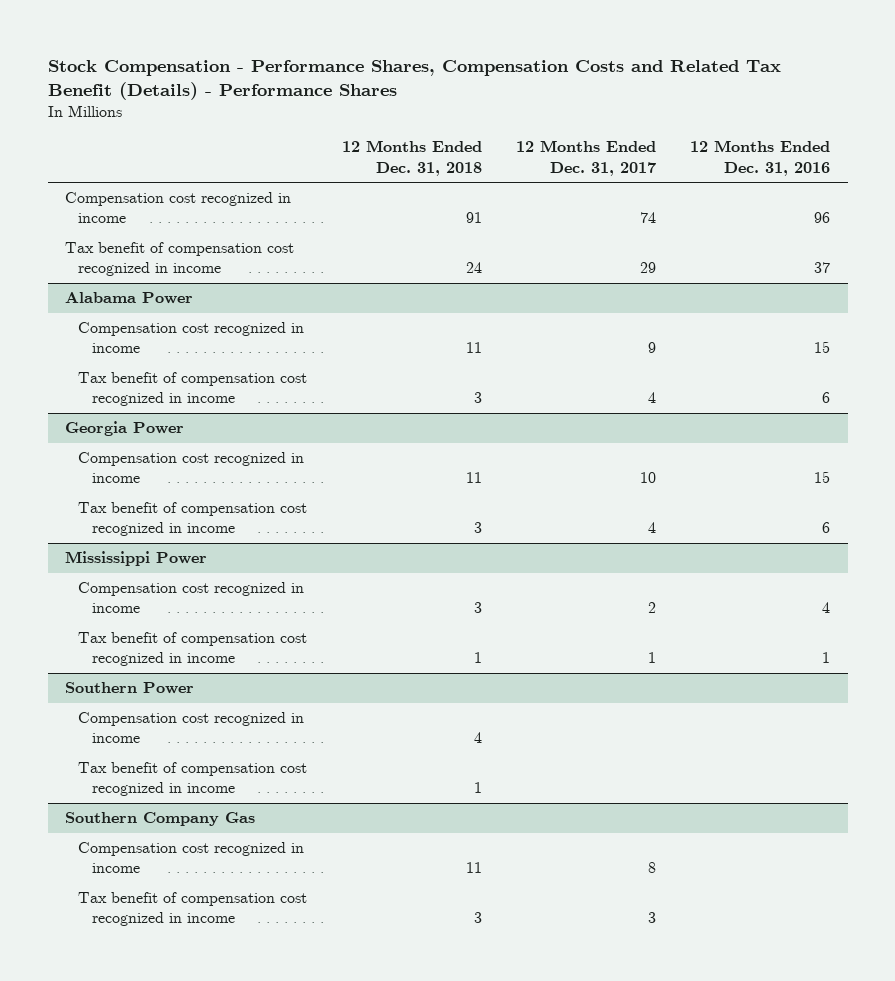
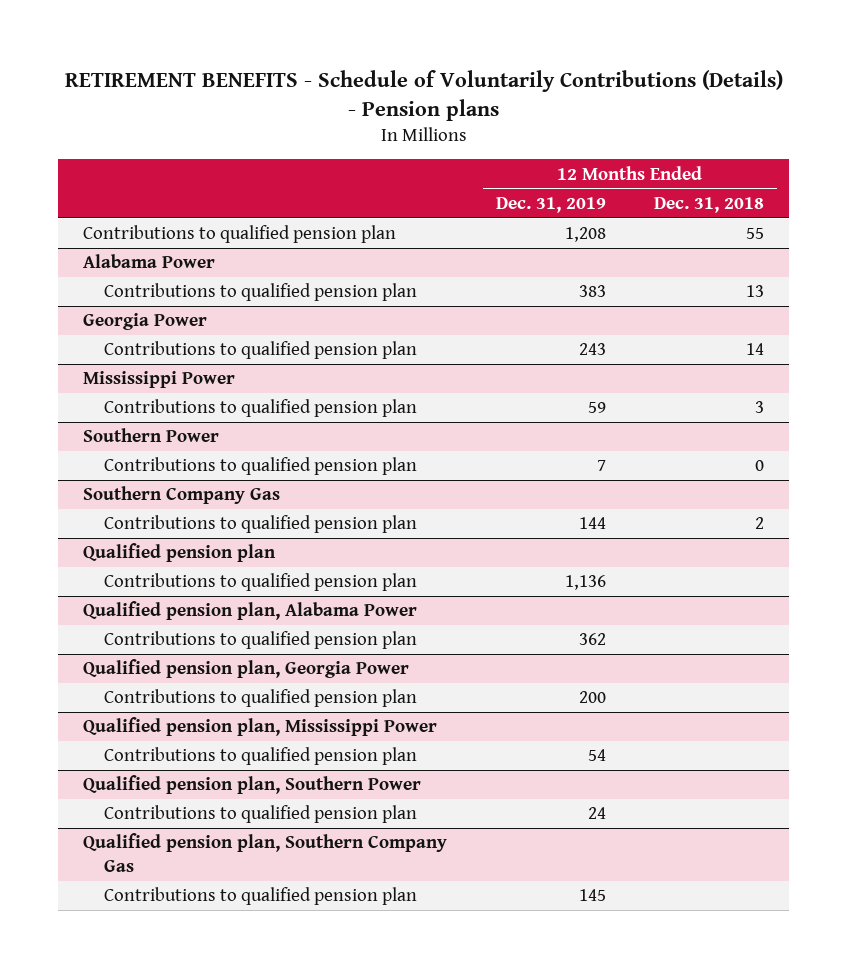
[47,59,781,100] Stock Compensation - Performance Shares, Compensation Costs and Related Tax Benefit (Details) - Performance Shares -> [64,70,783,121] RETIREMENT BENEFITS - Schedule of Voluntarily Contributions (Details) - Pension plans
[515,140,656,176] 12 Months Ended Dec. 31, 2017 -> none
[690,140,831,176] 12 Months Ended Dec. 31, 2016 -> none
none -> [495,196,606,213] Dec. 31, 2019
[64,192,291,224] Compensation cost recognized in income -> none
[64,242,294,277] Tax benefit of compensation cost recognized in income -> none
none -> [82,225,396,244] Contributions to qualified pension plan
[78,322,305,354] Compensation cost recognized in income -> none
[78,372,308,407] Tax benefit of compensation cost recognized in income -> none
none -> [103,283,417,302] Contributions to qualified pension plan
[78,452,305,484] Compensation cost recognized in income -> none
[78,502,308,537] Tax benefit of compensation cost recognized in income -> none
none -> [103,341,417,360] Contributions to qualified pension plan
[78,582,305,614] Compensation cost recognized in income -> none
[78,632,308,667] Tax benefit of compensation cost recognized in income -> none
none -> [103,399,417,418] Contributions to qualified pension plan
[78,712,305,744] Compensation cost recognized in income -> none
[78,762,308,797] Tax benefit of compensation cost recognized in income -> none
none -> [103,457,417,476] Contributions to qualified pension plan
[78,842,305,874] Compensation cost recognized in income -> none
[78,892,308,927] Tax benefit of compensation cost recognized in income -> none
none -> [103,515,417,534] Contributions to qualified pension plan
none -> [82,543,276,563] Qualified pension plan
none -> [103,573,417,592] Contributions to qualified pension plan
none -> [82,601,417,621] Qualified pension plan, Alabama Power
none -> [103,631,417,650] Contributions to qualified pension plan
none -> [82,659,409,679] Qualified pension plan, Georgia Power
none -> [103,689,417,708] Contributions to qualified pension plan
none -> [82,717,437,737] Qualified pension plan, Mississippi Power
none -> [103,747,417,766] Contributions to qualified pension plan
none -> [82,775,421,795] Qualified pension plan, Southern Power
none -> [103,805,417,824] Contributions to qualified pension plan
none -> [82,833,447,873] Qualified pension plan, Southern Company Gas
none -> [103,887,417,906] Contributions to qualified pension plan

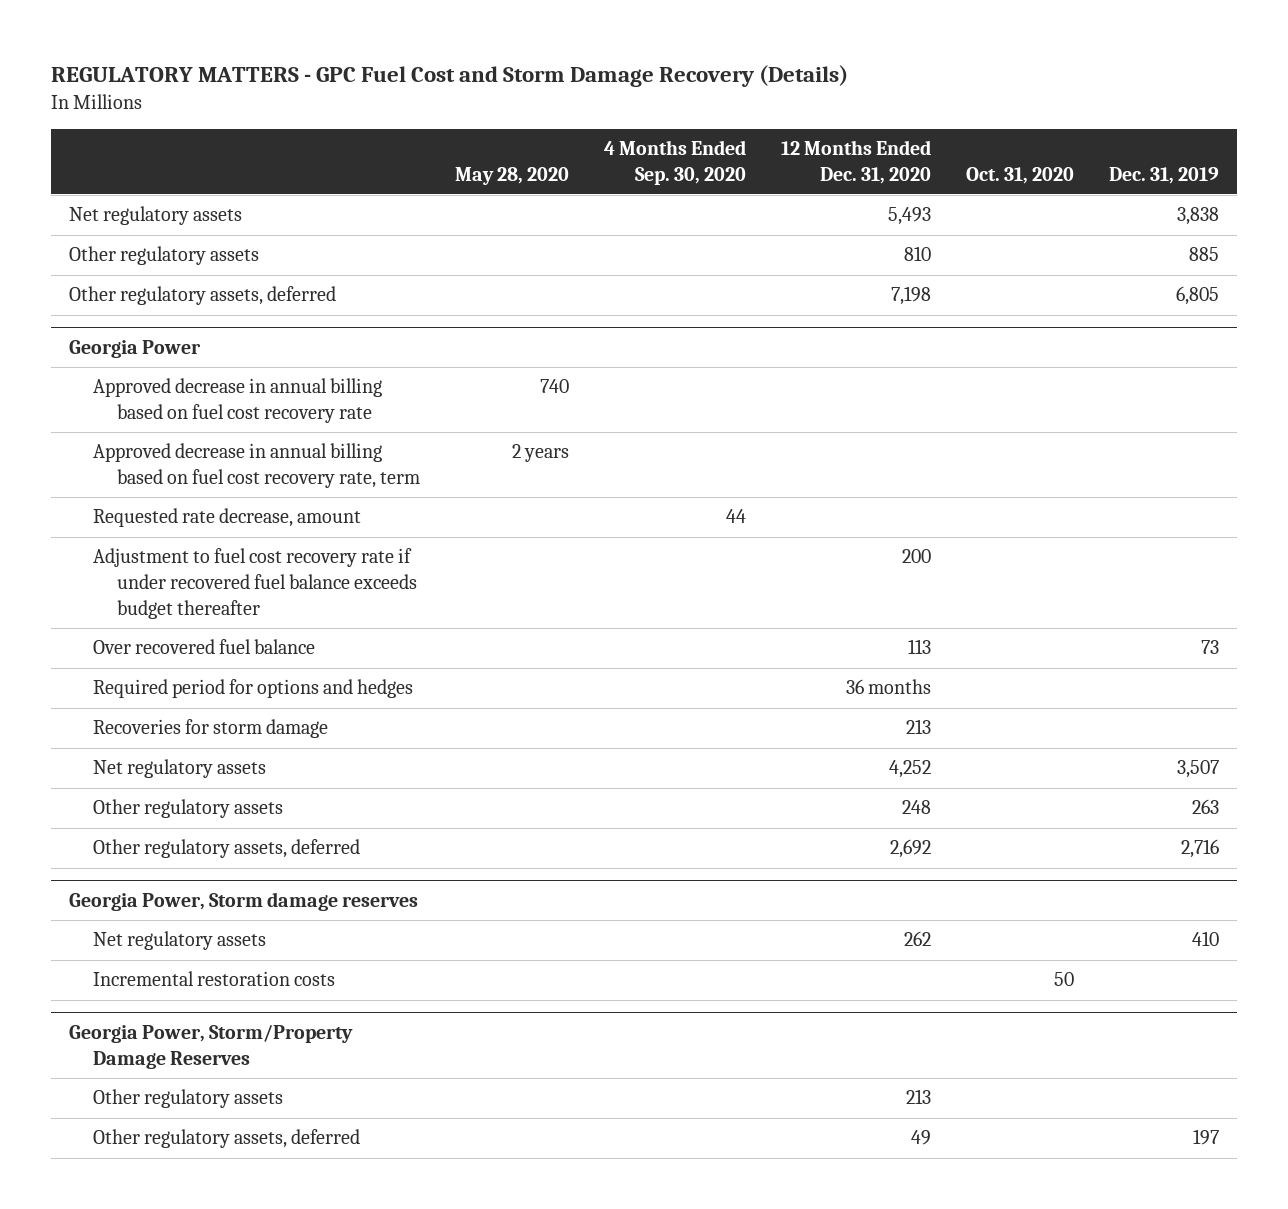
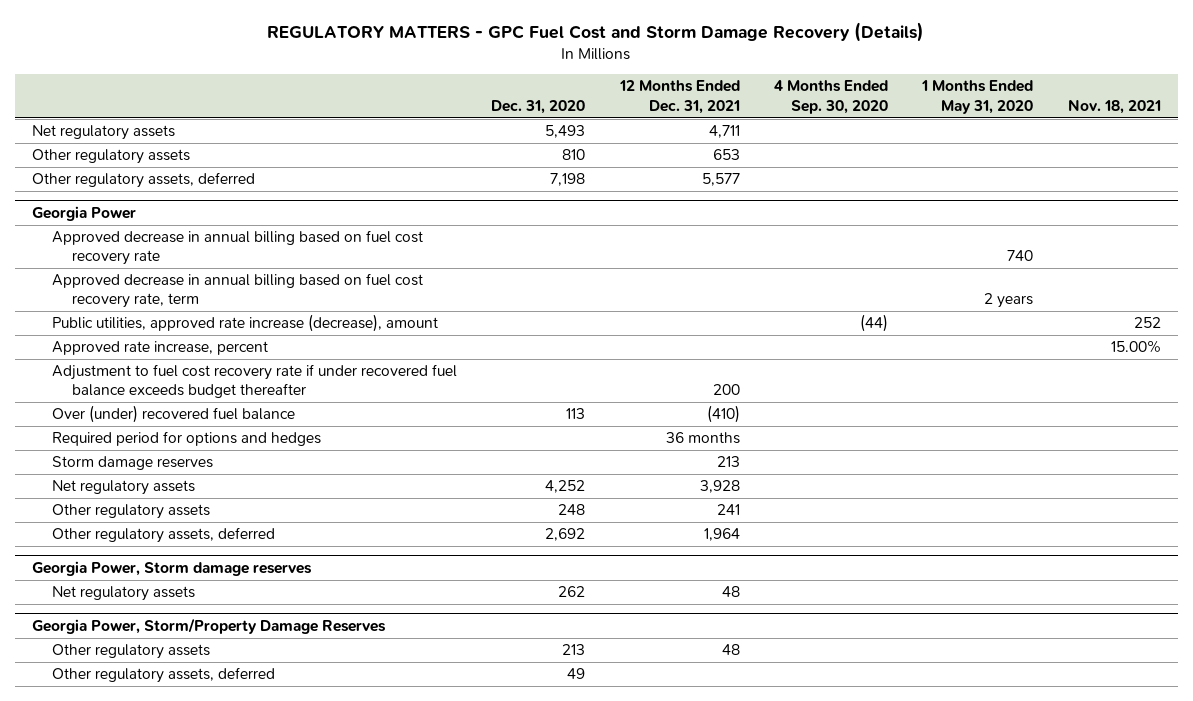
[454,166,569,185] May 28, 2020 -> none
[780,140,931,184] 12 Months Ended Dec. 31, 2020 -> none
[965,166,1074,184] Oct. 31, 2020 -> none
[1108,166,1219,184] Dec. 31, 2019 -> none
none -> [491,99,586,114] Dec. 31, 2020
none -> [618,80,740,114] 12 Months Ended Dec. 31, 2021
none -> [921,80,1034,114] 1 Months Ended May 31, 2020
none -> [1067,99,1161,114] Nov. 18, 2021
[92,508,361,528] Requested rate decrease, amount -> none
none -> [51,314,438,333] Public utilities, approved rate increase (decrease), amount
none -> [51,341,268,356] Approved rate increase, percent
[92,639,315,655] Over recovered fuel balance -> [51,405,295,424] Over (under) recovered fuel balance
[92,719,328,739] Recoveries for storm damage -> none
none -> [51,456,213,471] Storm damage reserves
[92,971,335,987] Incremental restoration costs -> none

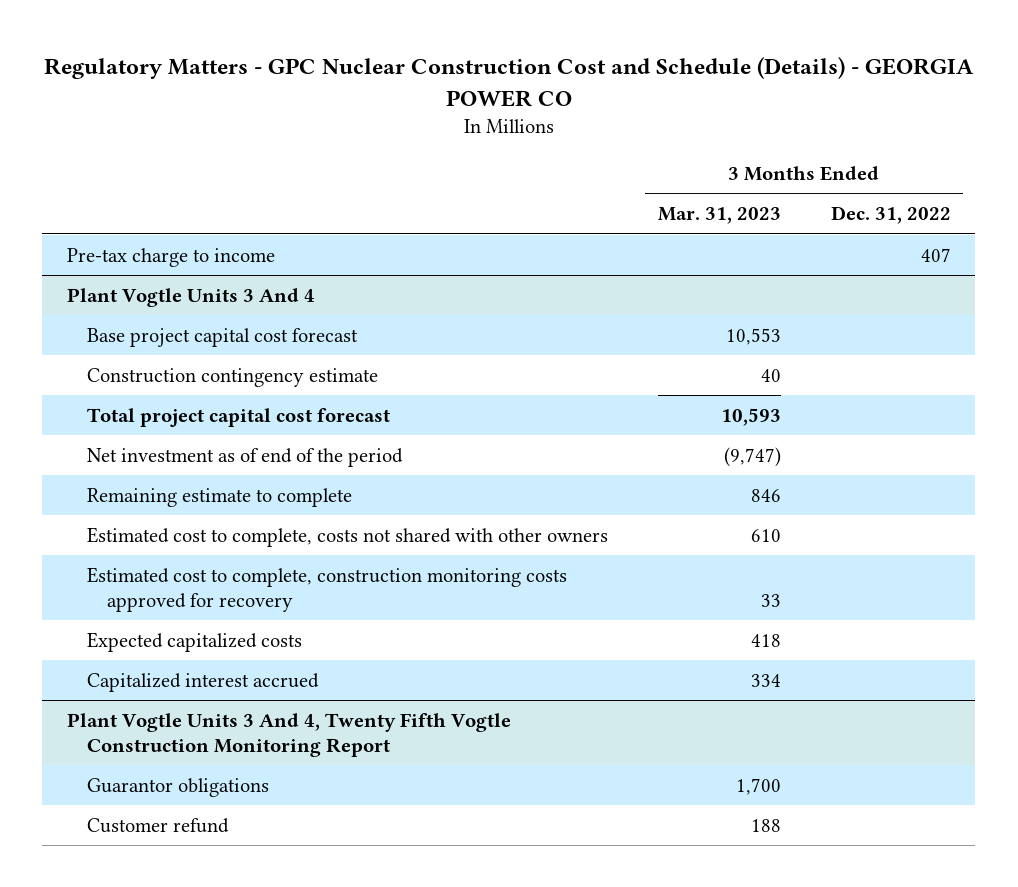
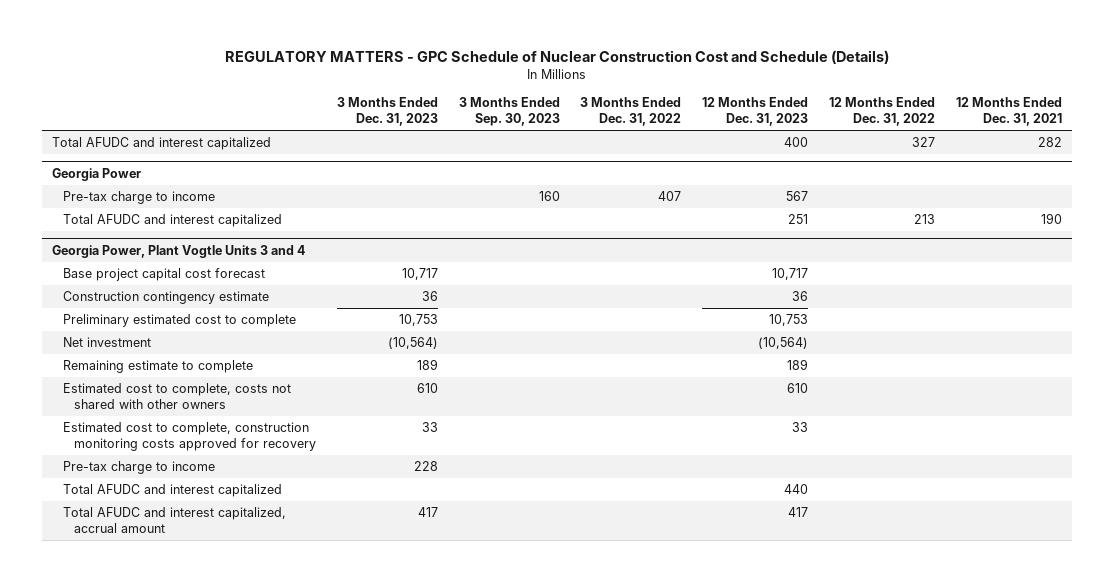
[43,57,974,107] Regulatory Matters - GPC Nuclear Construction Cost and Schedule (Details) - GEORGIA POWER CO -> [224,49,889,64] REGULATORY MATTERS - GPC Schedule of Nuclear Construction Cost and Schedule (Details)
[657,207,781,225] Mar. 31, 2023 -> none
none -> [336,97,438,127] 3 Months Ended Dec. 31, 2023
none -> [458,97,560,127] 3 Months Ended Sep. 30, 2023
none -> [702,97,809,127] 12 Months Ended Dec. 31, 2023
none -> [828,97,935,127] 12 Months Ended Dec. 31, 2022
none -> [955,97,1062,127] 12 Months Ended Dec. 31, 2021
[67,247,276,267] Pre-tax charge to income -> none
[87,327,359,347] Base project capital cost forecast -> none
[87,367,379,387] Construction contingency estimate -> none
[87,407,391,427] Total project capital cost forecast -> none
[87,447,404,467] Net investment as of end of the period -> none
[87,487,353,507] Remaining estimate to complete -> none
[87,526,609,547] Estimated cost to complete, costs not shared with other owners -> none
[87,566,568,612] Estimated cost to complete, construction monitoring costs approved for recovery -> none
[87,672,320,692] Capitalized interest accrued -> none
[67,712,512,757] Plant Vogtle Units 3 And 4, Twenty Fifth Vogtle Construction Monitoring Report -> none
[87,777,270,797] Guarantor obligations -> none
[87,817,230,833] Customer refund -> none
none -> [52,137,272,151] Total AFUDC and interest capitalized
[67,287,316,307] Plant Vogtle Units 3 And 4 -> [52,167,142,181] Georgia Power
none -> [63,191,216,205] Pre-tax charge to income
[87,631,303,652] Expected capitalized costs -> [63,214,283,228] Total AFUDC and interest capitalized
none -> [52,244,306,258] Georgia Power, Plant Vogtle Units 3 and 4
none -> [63,268,266,282] Base project capital cost forecast
none -> [63,291,270,305] Construction contingency estimate
none -> [63,314,297,328] Preliminary estimated cost to complete
none -> [63,337,152,348] Net investment
none -> [63,360,254,374] Remaining estimate to complete
none -> [63,383,292,409] Estimated cost to complete, costs not shared with other owners
none -> [63,422,317,451] Estimated cost to complete, construction monitoring costs approved for recovery
none -> [63,461,216,475] Pre-tax charge to income
none -> [63,484,283,498] Total AFUDC and interest capitalized
none -> [63,507,287,533] Total AFUDC and interest capitalized, accrual amount

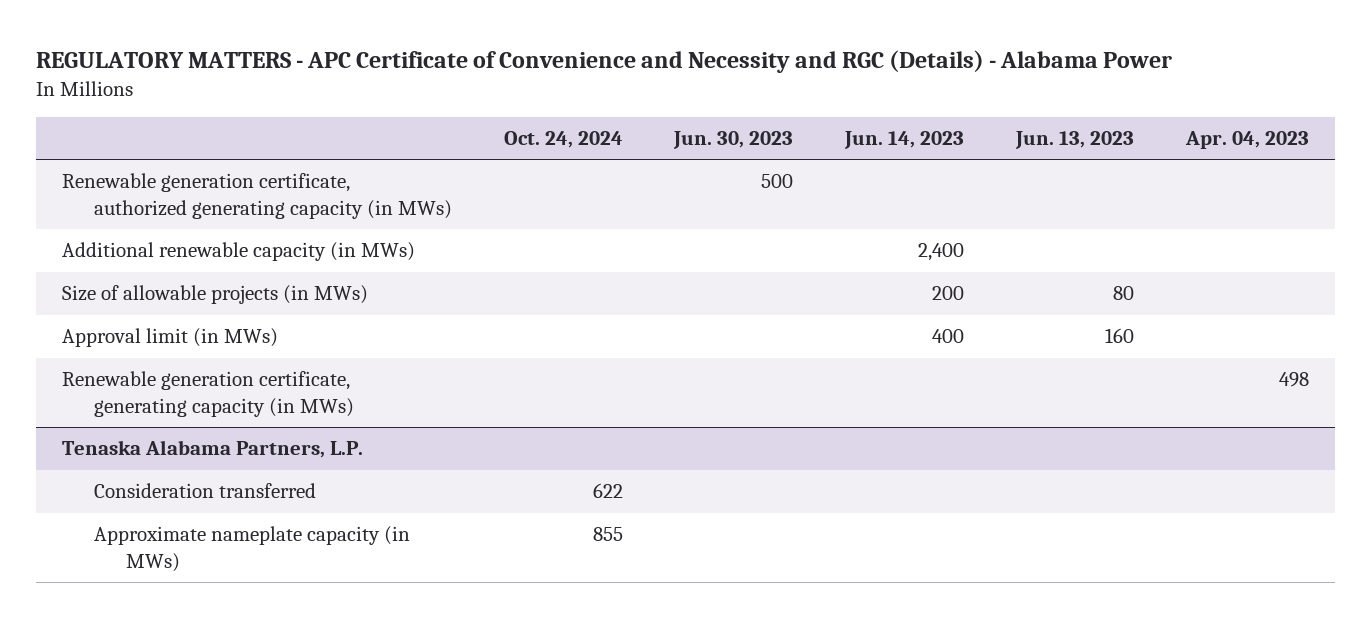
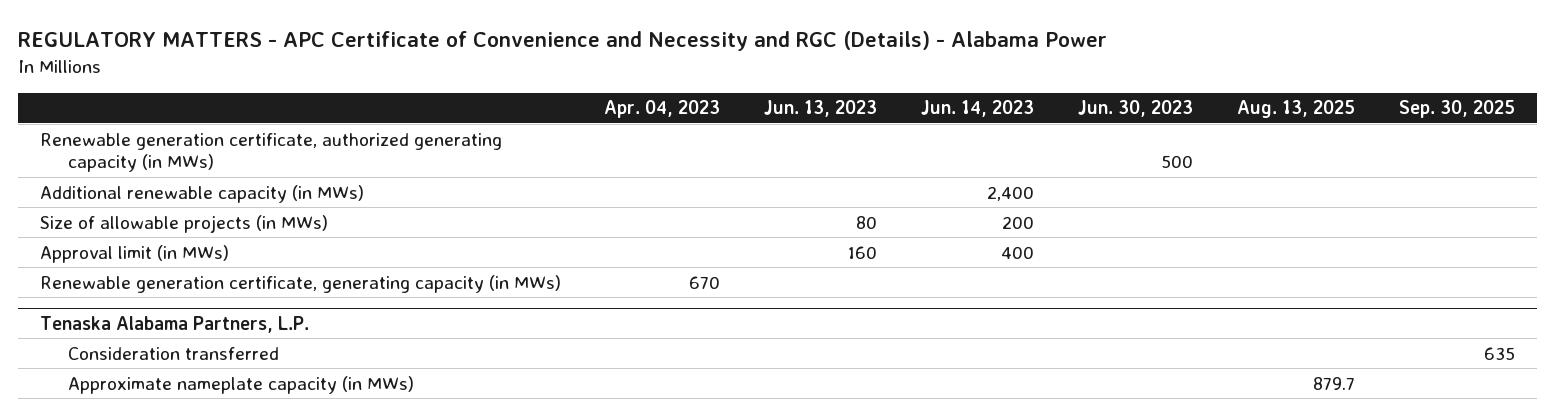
[503,130,623,148] Oct. 24, 2024 -> none
none -> [1236,100,1355,119] Aug. 13, 2025
none -> [1398,100,1515,119] Sep. 30, 2025
[1279,372,1310,388] 498 -> [689,275,721,289] 670

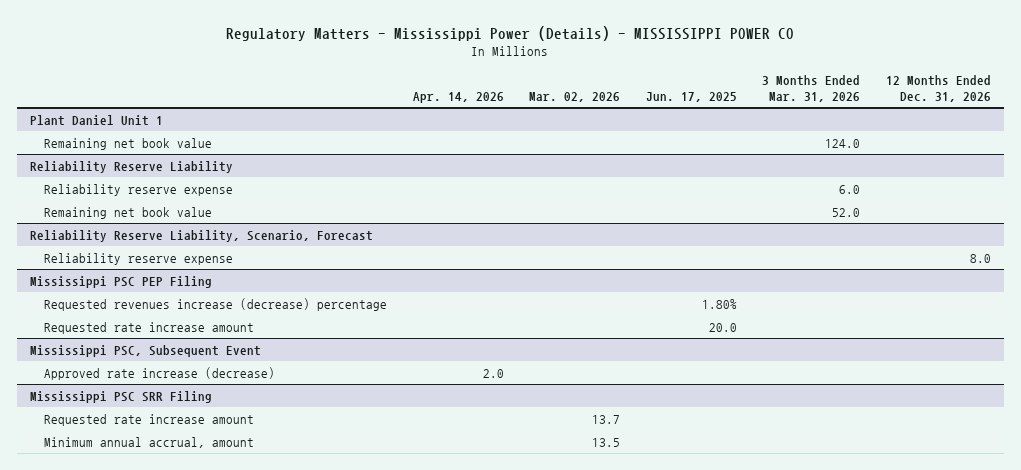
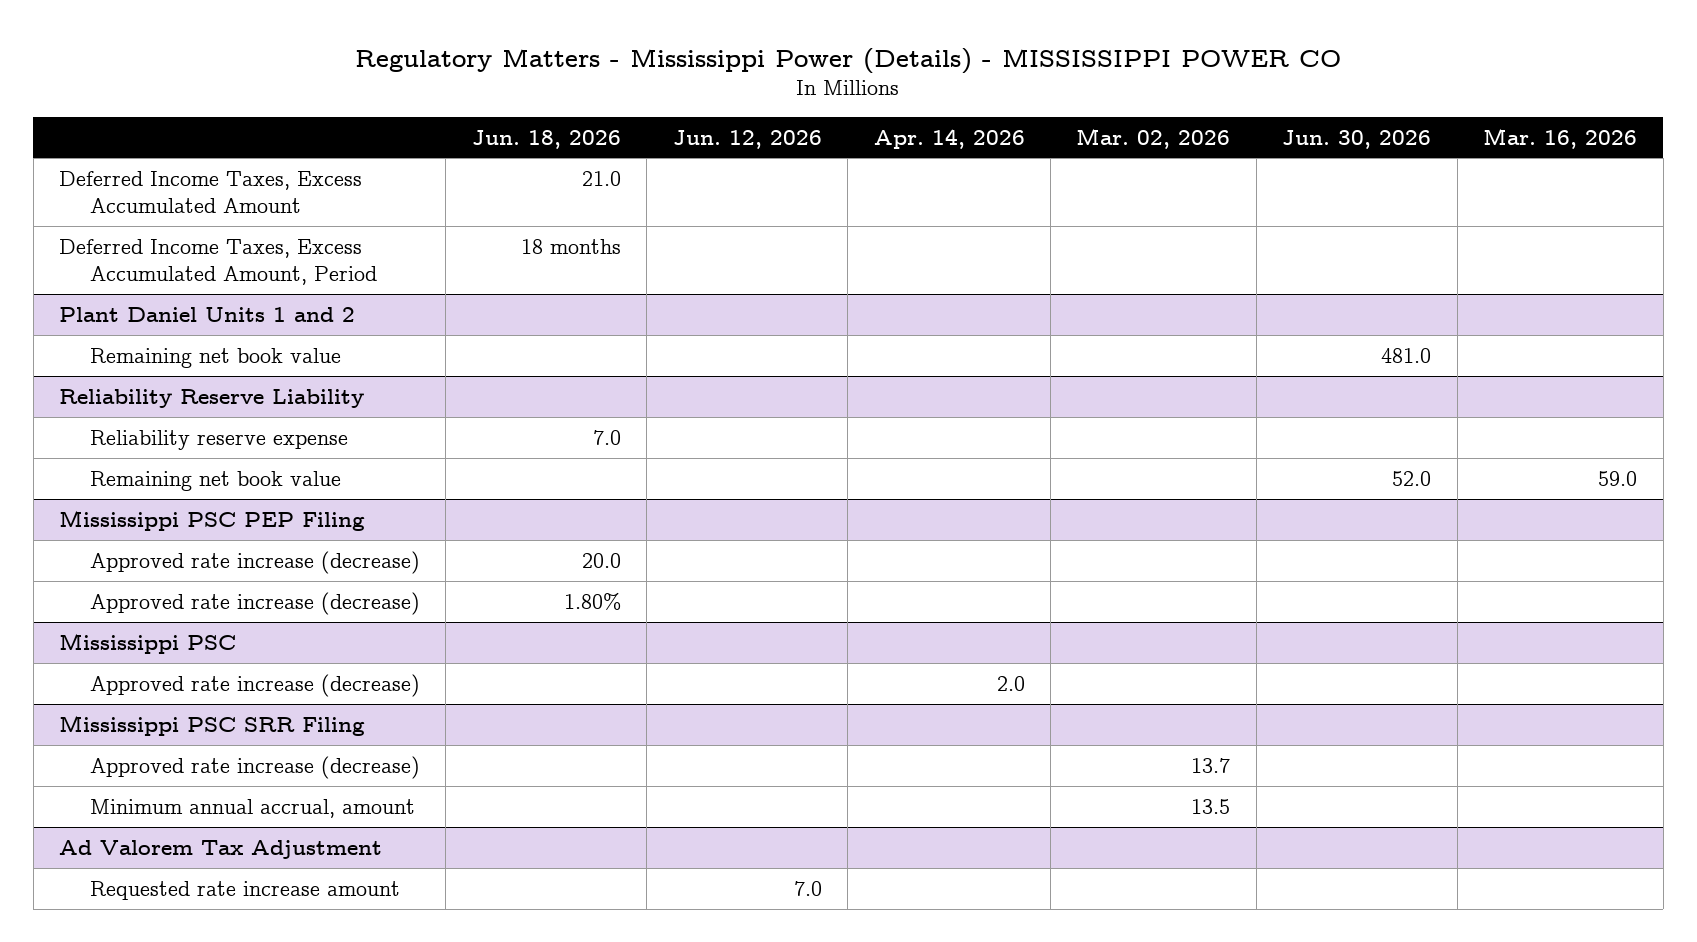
[645,91,737,102] Jun. 17, 2025 -> none
[762,74,861,102] 3 Months Ended Mar. 31, 2026 -> none
[885,74,991,102] 12 Months Ended Dec. 31, 2026 -> none
none -> [471,129,621,149] Jun. 18, 2026
none -> [672,129,822,149] Jun. 12, 2026
none -> [1282,129,1432,149] Jun. 30, 2026
none -> [1483,127,1638,149] Mar. 16, 2026
none -> [59,170,363,214] Deferred Income Taxes, Excess Accumulated Amount
none -> [59,238,378,286] Deferred Income Taxes, Excess Accumulated Amount, Period
[30,114,164,126] Plant Daniel Unit 1 -> [59,306,356,322] Plant Daniel Units 1 and 2
[30,229,374,242] Reliability Reserve Liability, Scenario, Forecast -> none
[44,252,234,265] Reliability reserve expense -> none
[44,297,388,311] Requested revenues increase (decrease) percentage -> none
[44,321,255,334] Requested rate increase amount -> none
none -> [90,550,421,574] Approved rate increase (decrease)
none -> [90,591,421,615] Approved rate increase (decrease)
[30,344,262,357] Mississippi PSC, Subsequent Event -> [59,632,237,654] Mississippi PSC
[44,413,255,426] Requested rate increase amount -> [90,755,421,779] Approved rate increase (decrease)
none -> [59,839,383,859] Ad Valorem Tax Adjustment
none -> [90,880,401,900] Requested rate increase amount

